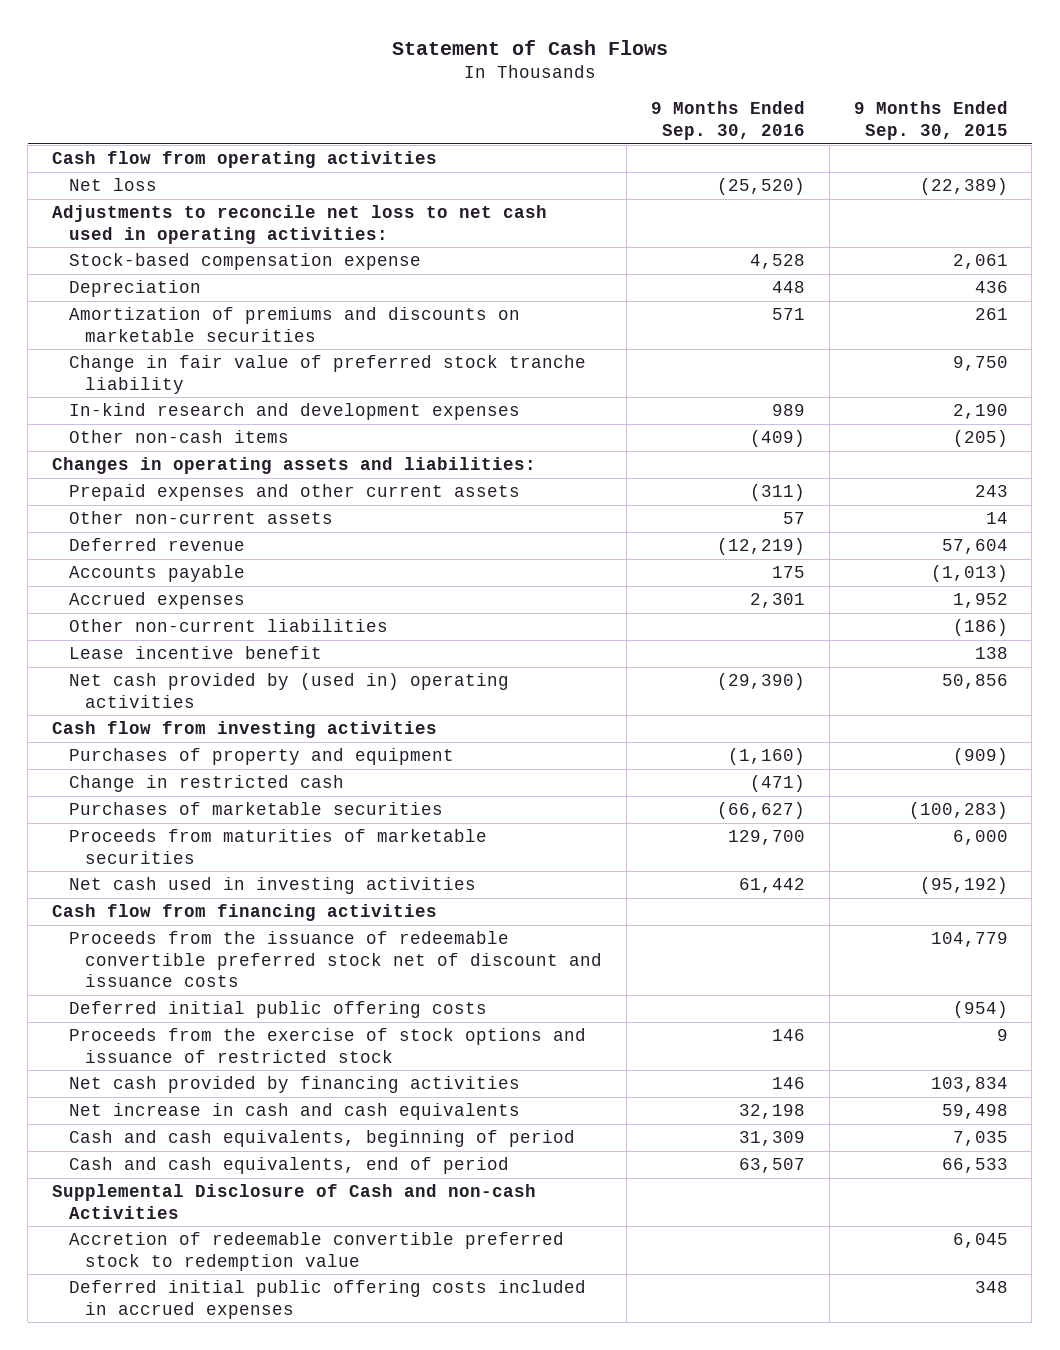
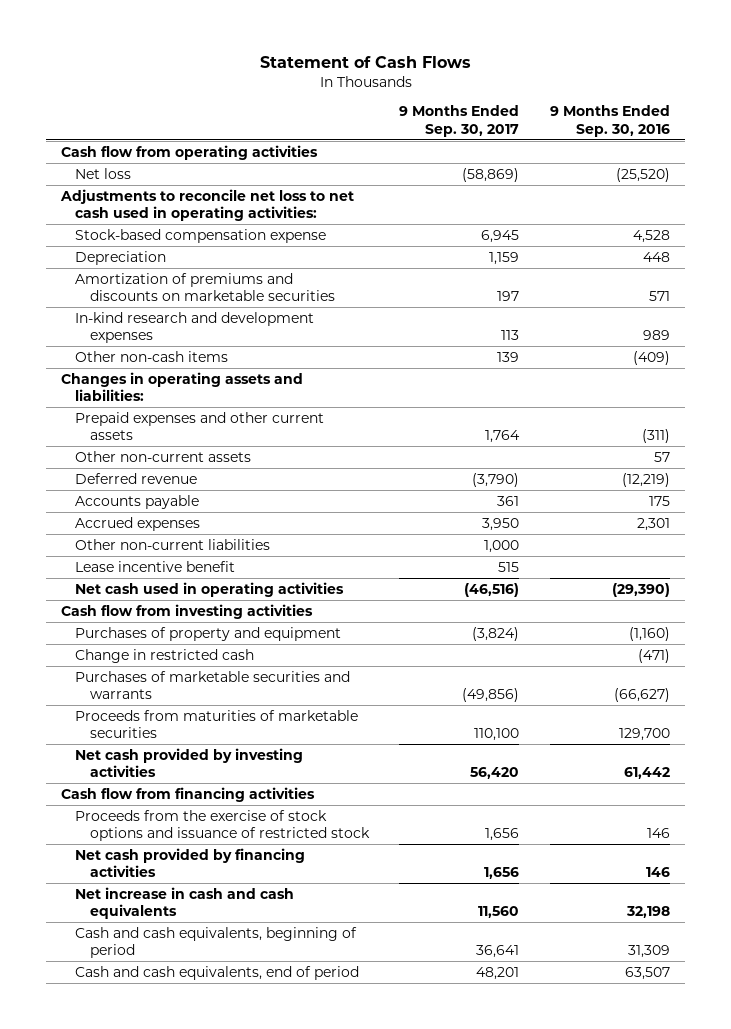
[853,101,1008,141] 9 Months Ended Sep. 30, 2015 -> none
none -> [399,105,520,137] 9 Months Ended Sep. 30, 2017
[68,355,586,394] Change in fair value of preferred stock tranche liability -> none
[68,673,509,708] Net cash provided by (used in) operating activities -> [75,581,345,597] Net cash used in operating activities
[68,802,443,816] Purchases of marketable securities -> [75,670,351,700] Purchases of marketable securities and warrants
[68,877,476,895] Net cash used in investing activities -> [75,747,304,778] Net cash provided by investing activities
[68,931,603,988] Proceeds from the issuance of redeemable convertible preferred stock net of discount and issuance costs -> none
[68,1001,487,1019] Deferred initial public offering costs -> none
[52,1184,537,1219] Supplemental Disclosure of Cash and non-cash Activities -> none
[68,1232,564,1271] Accretion of redeemable convertible preferred stock to redemption value -> none
[68,1280,586,1319] Deferred initial public offering costs included in accrued expenses -> none

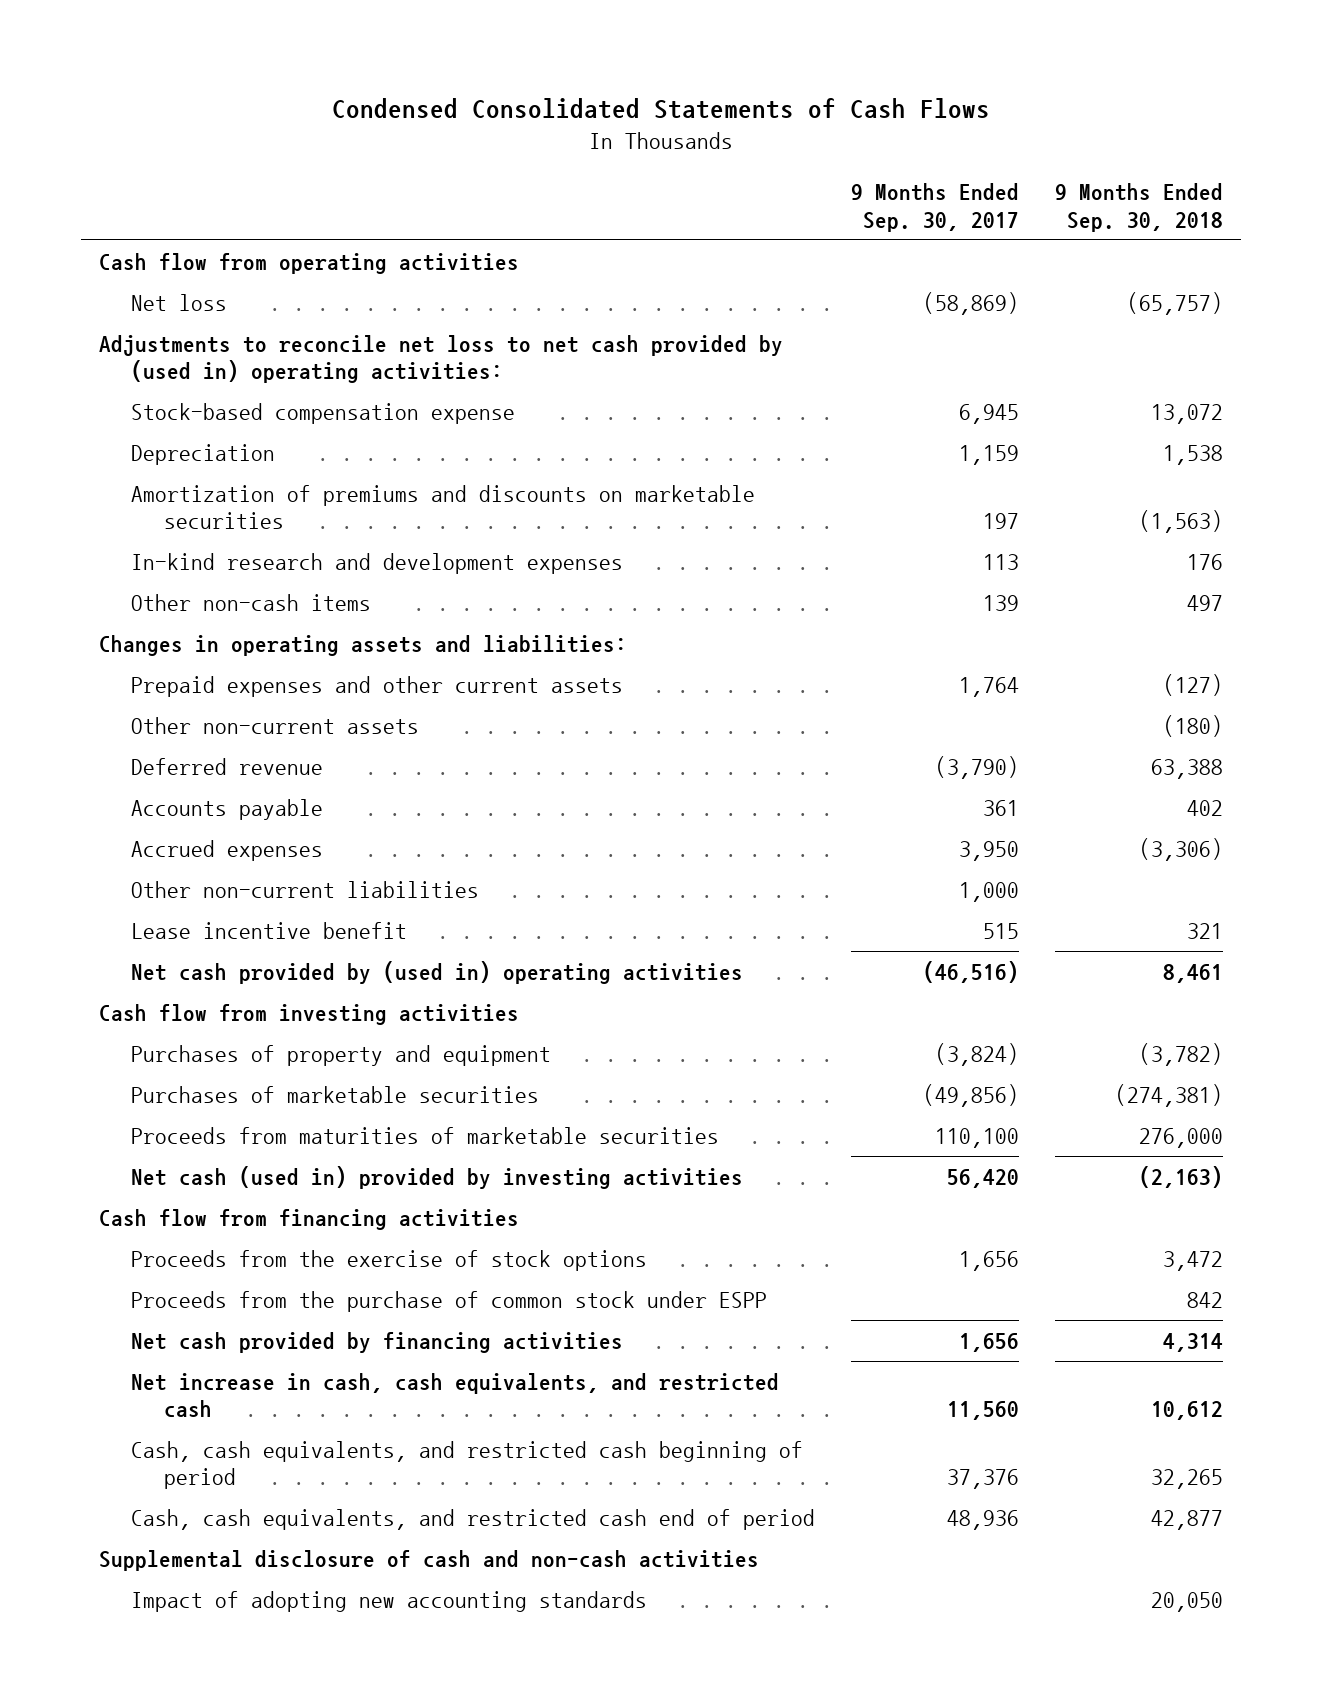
[259,55,471,68] Statement of Cash Flows -> [332,97,991,119] Condensed Consolidated Statements of Cash Flows
[549,105,670,137] 9 Months Ended Sep. 30, 2016 -> none
none -> [1055,183,1224,232] 9 Months Ended Sep. 30, 2018
[60,188,355,222] Adjustments to reconcile net loss to net cash used in operating activities: -> [98,334,783,384] Adjustments to reconcile net loss to net cash provided by (used in) operating activities:
[75,581,345,597] Net cash used in operating activities -> [131,960,744,984] Net cash provided by (used in) operating activities
[75,648,255,663] Change in restricted cash -> none
[75,670,351,700] Purchases of marketable securities and warrants -> [131,1085,540,1103] Purchases of marketable securities
[75,747,304,778] Net cash provided by investing activities -> [131,1165,744,1189] Net cash (used in) provided by investing activities
[75,809,370,842] Proceeds from the exercise of stock options and issuance of restricted stock -> [131,1249,648,1271] Proceeds from the exercise of stock options
none -> [131,1290,768,1312] Proceeds from the purchase of common stock under ESPP
[75,886,295,920] Net increase in cash and cash equivalents -> [131,1372,780,1419] Net increase in cash, cash equivalents, and restricted cash
[75,926,358,959] Cash and cash equivalents, beginning of period -> [131,1440,804,1490] Cash, cash equivalents, and restricted cash beginning of period
[476,945,520,959] 36,641 -> [947,1469,1020,1490] 37,376
[75,965,360,980] Cash and cash equivalents, end of period -> [131,1508,816,1530] Cash, cash equivalents, and restricted cash end of period
[476,966,520,980] 48,201 -> [947,1509,1020,1530] 48,936
none -> [98,1549,759,1571] Supplemental disclosure of cash and non-cash activities
none -> [131,1590,648,1612] Impact of adopting new accounting standards

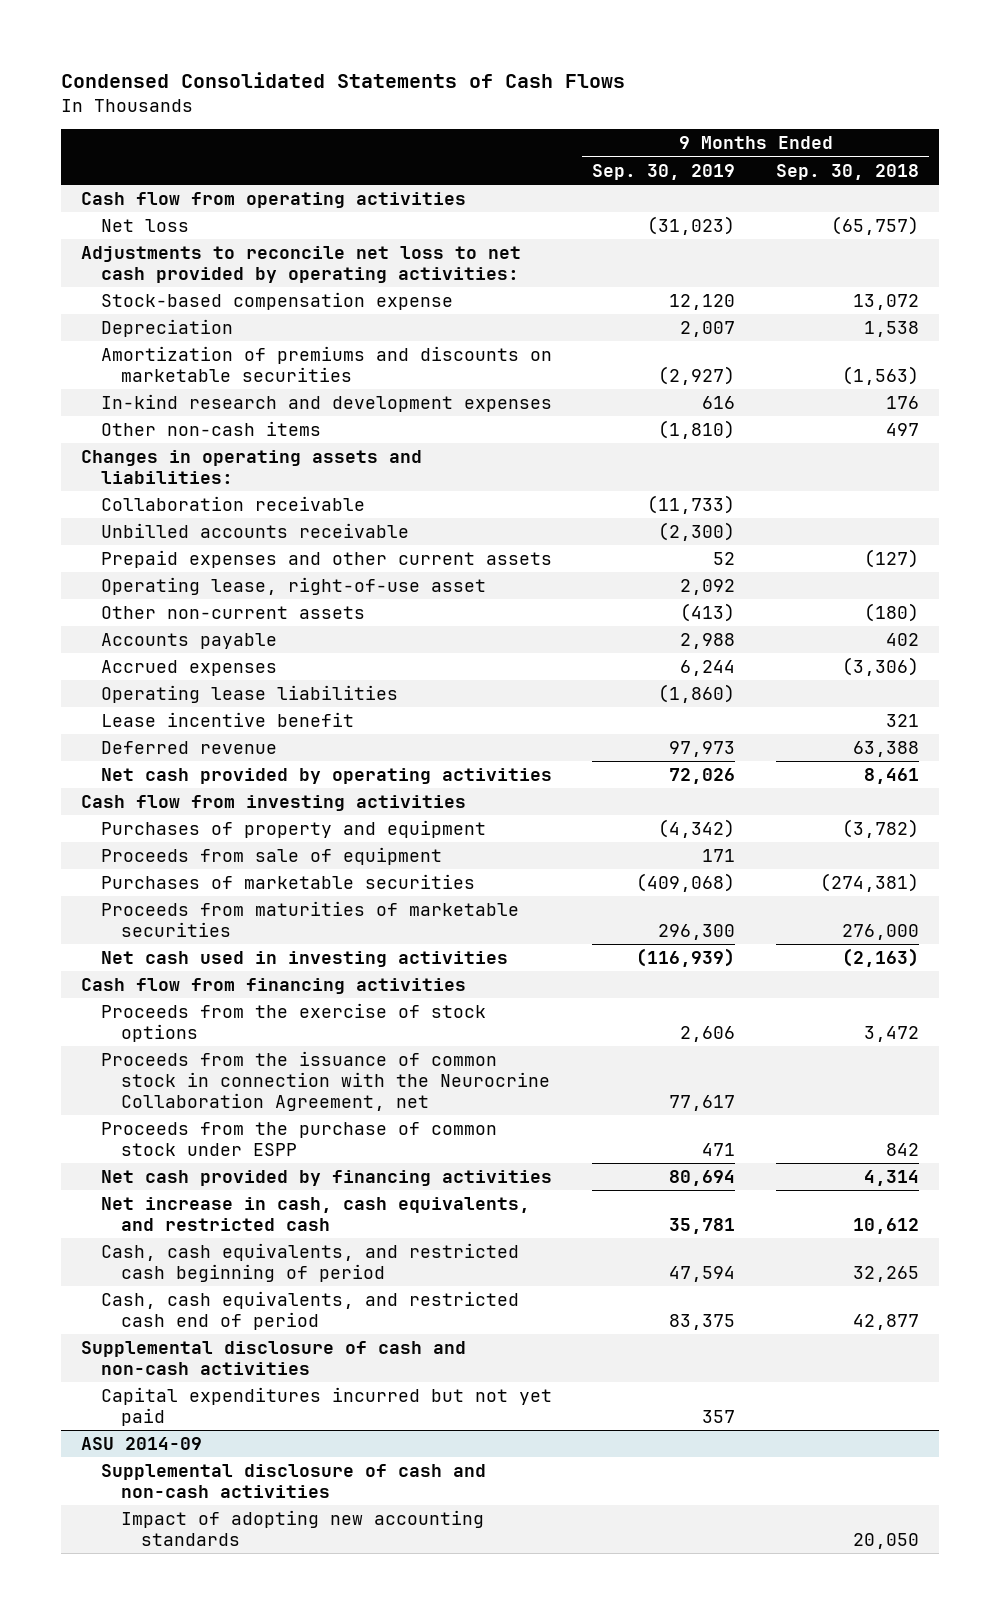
[851,183,1020,232] 9 Months Ended Sep. 30, 2017 -> none
none -> [592,163,736,180] Sep. 30, 2019
[98,334,783,384] Adjustments to reconcile net loss to net cash provided by (used in) operating activities: -> [81,246,522,284] Adjustments to reconcile net loss to net cash provided by operating activities:
none -> [101,496,366,512] Collaboration receivable
none -> [101,523,410,539] Unbilled accounts receivable
none -> [101,577,487,596] Operating lease, right-of-use asset
[131,880,480,898] Other non-current liabilities -> none
none -> [101,685,399,704] Operating lease liabilities
[131,757,324,775] Deferred revenue -> [101,741,278,755] Deferred revenue
[131,960,744,984] Net cash provided by (used in) operating activities -> [101,768,553,785] Net cash provided by operating activities
none -> [101,847,443,866] Proceeds from sale of equipment
[131,1165,744,1189] Net cash (used in) provided by investing activities -> [101,951,509,968] Net cash used in investing activities
none -> [101,1051,551,1112] Proceeds from the issuance of common stock in connection with the Neurocrine Collaboration Agreement, net
none -> [101,1387,553,1427] Capital expenditures incurred but not yet paid
none -> [81,1437,203,1451] ASU 2014-09
none -> [101,1464,487,1499] Supplemental disclosure of cash and non-cash activities

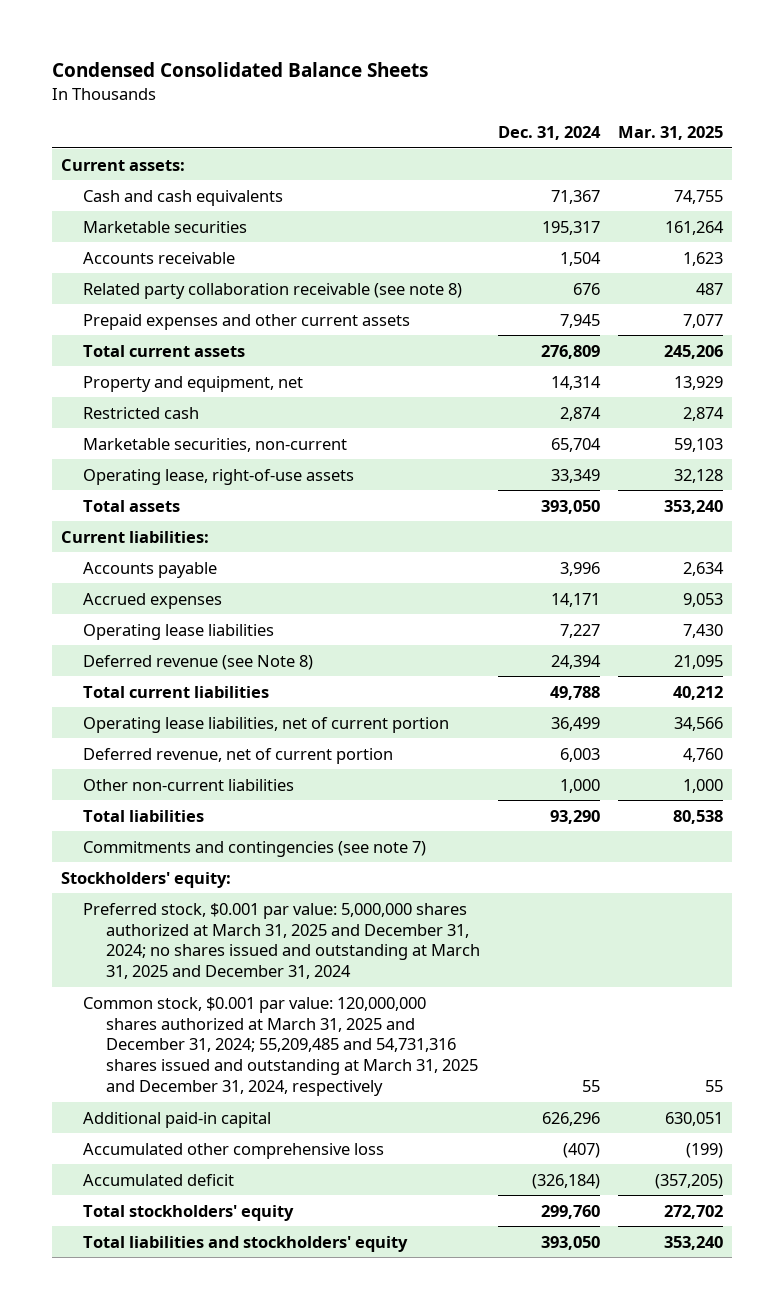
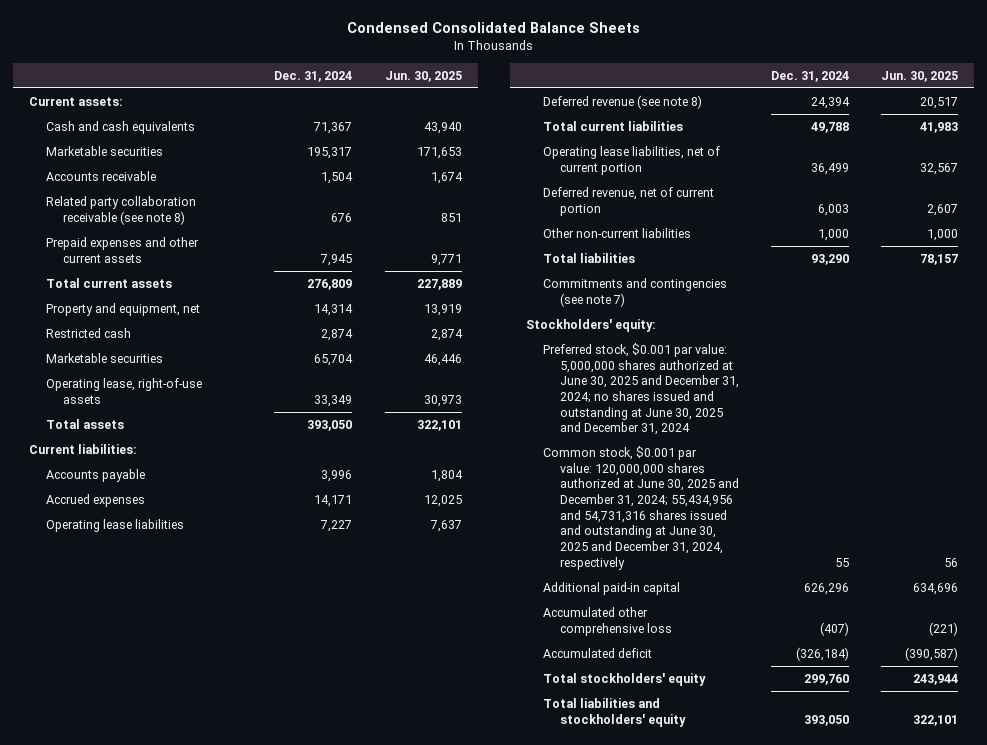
[617,126,723,141] Mar. 31, 2025 -> none
none -> [384,70,462,82] Jun. 30, 2025
[83,437,348,452] Marketable securities, non-current -> [46,353,164,364] Marketable securities
[83,654,314,670] Deferred revenue (see Note 8) -> [542,95,702,110] Deferred revenue (see note 8)
[83,902,480,980] Preferred stock, $0.001 par value: 5,000,000 shares authorized at March 31, 2025 and December 31, 2024; no shares issued and outstanding at March 31, 2025 and December 31, 2024 -> [542,343,739,436] Preferred stock, $0.001 par value: 5,000,000 shares authorized at June 30, 2025 and December 31, 2024; no shares issued and outstanding at June 30, 2025 and December 31, 2024
[83,996,478,1097] Common stock, $0.001 par value: 120,000,000 shares authorized at March 31, 2025 and December 31, 2024; 55,209,485 and 54,731,316 shares issued and outstanding at March 31, 2025 and December 31, 2024, respectively -> [542,446,739,570] Common stock, $0.001 par value: 120,000,000 shares authorized at June 30, 2025 and December 31, 2024; 55,434,956 and 54,731,316 shares issued and outstanding at June 30, 2025 and December 31, 2024, respectively

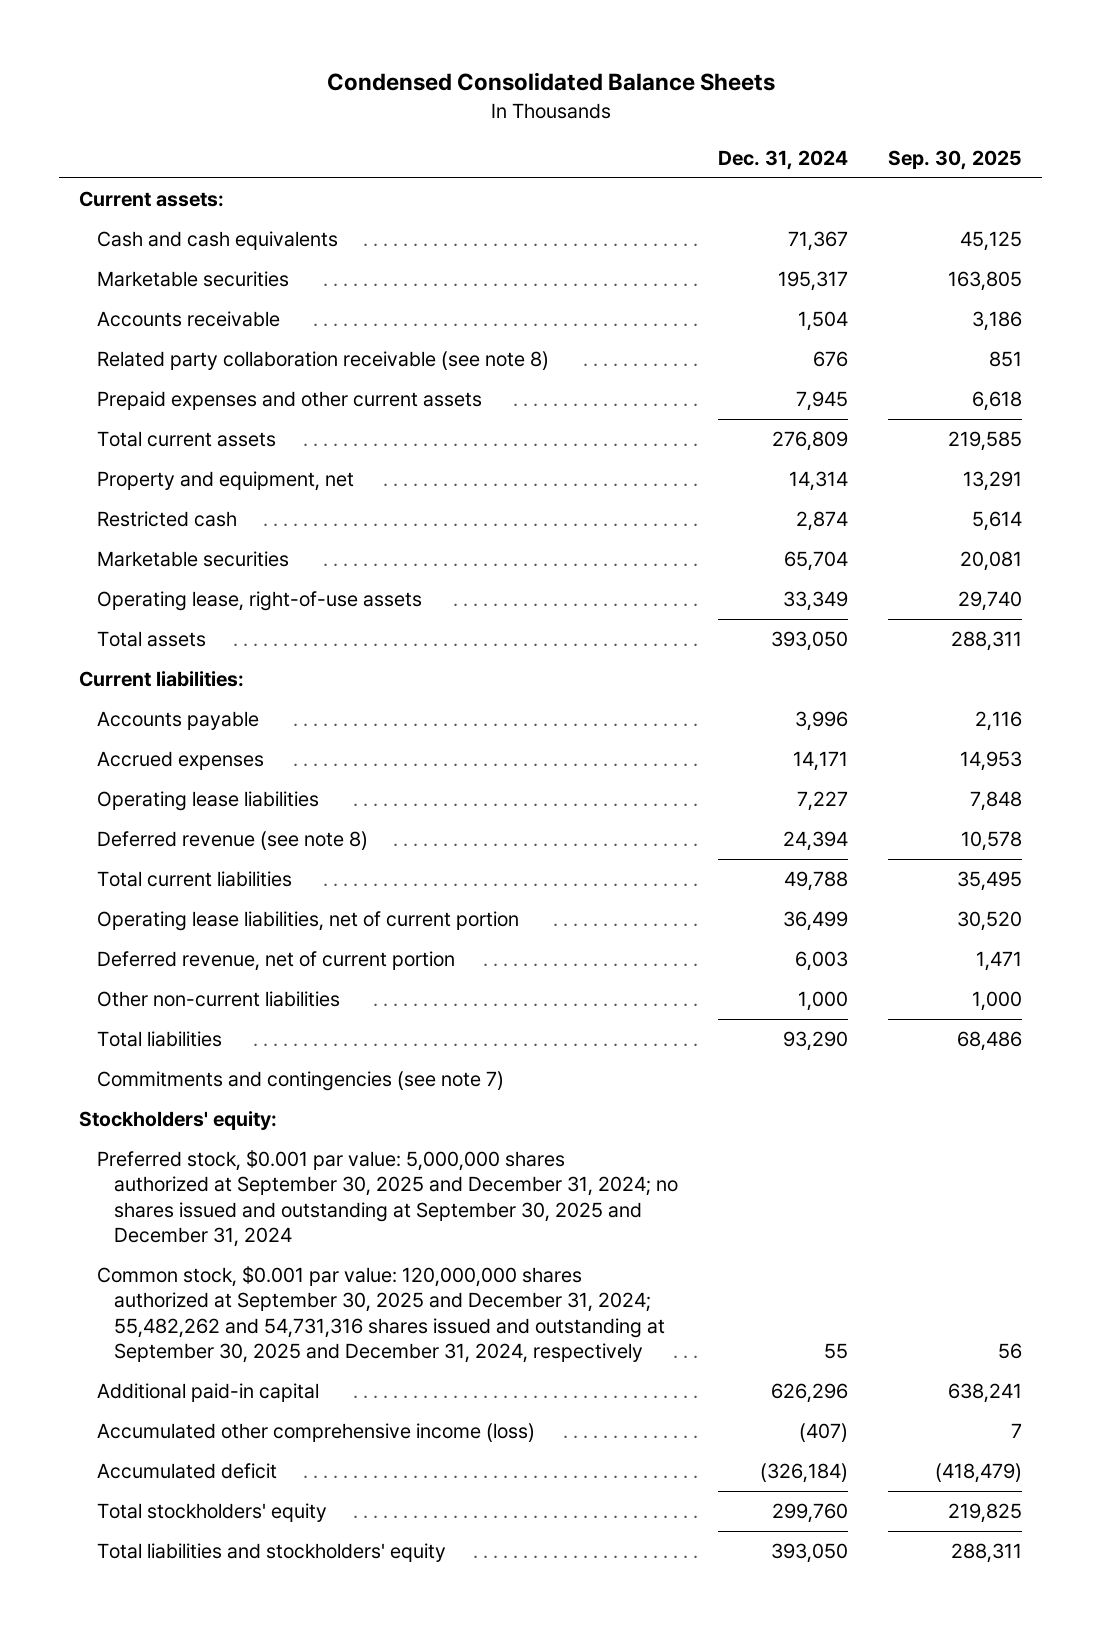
[384,70,462,82] Jun. 30, 2025 -> none
none -> [887,149,1022,170] Sep. 30, 2025
[542,343,739,436] Preferred stock, $0.001 par value: 5,000,000 shares authorized at June 30, 2025 and December 31, 2024; no shares issued and outstanding at June 30, 2025 and December 31, 2024 -> [96,1150,679,1248] Preferred stock, $0.001 par value: 5,000,000 shares authorized at September 30, 2025 and December 31, 2024; no shares issued and outstanding at September 30, 2025 and December 31, 2024
[542,446,739,570] Common stock, $0.001 par value: 120,000,000 shares authorized at June 30, 2025 and December 31, 2024; 55,434,956 and 54,731,316 shares issued and outstanding at June 30, 2025 and December 31, 2024, respectively -> [96,1266,666,1364] Common stock, $0.001 par value: 120,000,000 shares authorized at September 30, 2025 and December 31, 2024; 55,482,262 and 54,731,316 shares issued and outstanding at September 30, 2025 and December 31, 2024, respectively
[542,607,672,636] Accumulated other comprehensive loss -> [96,1423,535,1443] Accumulated other comprehensive income (loss)

